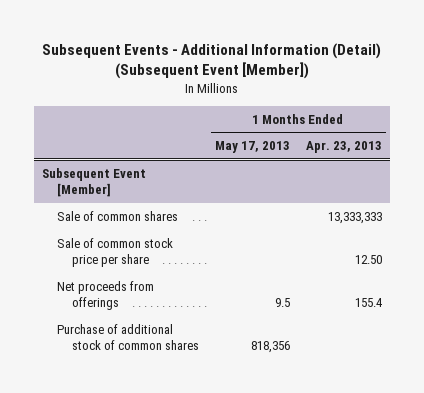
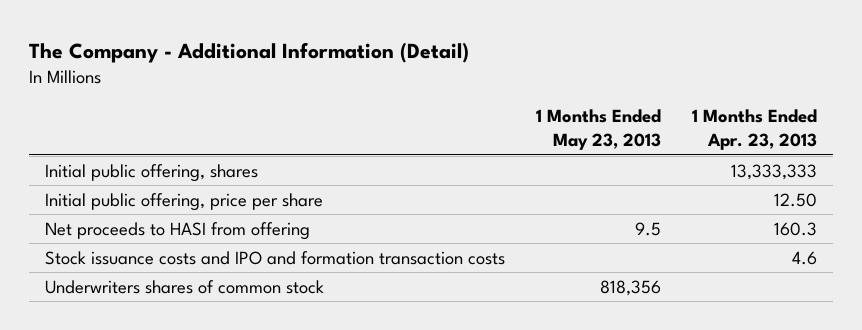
[41,42,381,79] Subsequent Events - Additional Information (Detail) (Subsequent Event [Member]) -> [29,41,470,63] The Company - Additional Information (Detail)
[214,141,290,154] May 17, 2013 -> none
none -> [535,109,661,151] 1 Months Ended May 23, 2013
[42,167,147,198] Subsequent Event [Member] -> none
[57,210,179,221] Sale of common shares -> [44,163,258,182] Initial public offering, shares
[57,237,174,268] Sale of common stock price per share -> [44,192,323,211] Initial public offering, price per share
[57,280,155,311] Net proceeds from offerings -> [44,221,310,240] Net proceeds to HASI from offering
[354,298,383,308] 155.4 -> [774,221,818,236] 160.3
none -> [44,250,505,265] Stock issuance costs and IPO and formation transaction costs
[57,323,200,351] Purchase of additional stock of common shares -> [44,279,324,294] Underwriters shares of common stock

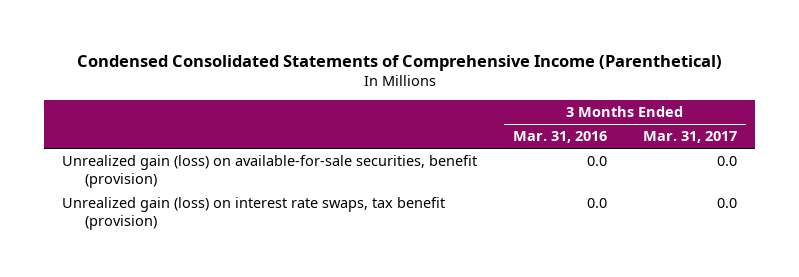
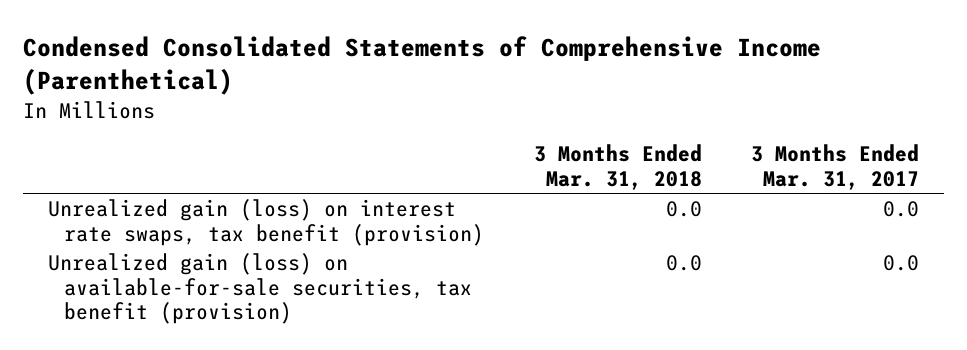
[513,131,608,144] Mar. 31, 2016 -> none
none -> [533,144,702,190] 3 Months Ended Mar. 31, 2018
[62,155,478,188] Unrealized gain (loss) on available-for-sale securities, benefit (provision) -> none
none -> [48,253,473,325] Unrealized gain (loss) on available-for-sale securities, tax benefit (provision)

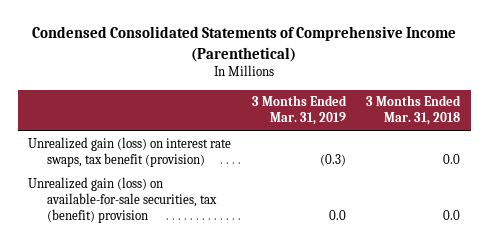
[751,144,920,190] 3 Months Ended Mar. 31, 2017 -> none
none -> [251,95,347,126] 3 Months Ended Mar. 31, 2019
[48,253,473,325] Unrealized gain (loss) on available-for-sale securities, tax benefit (provision) -> [27,176,218,223] Unrealized gain (loss) on available-for-sale securities, tax (benefit) provision

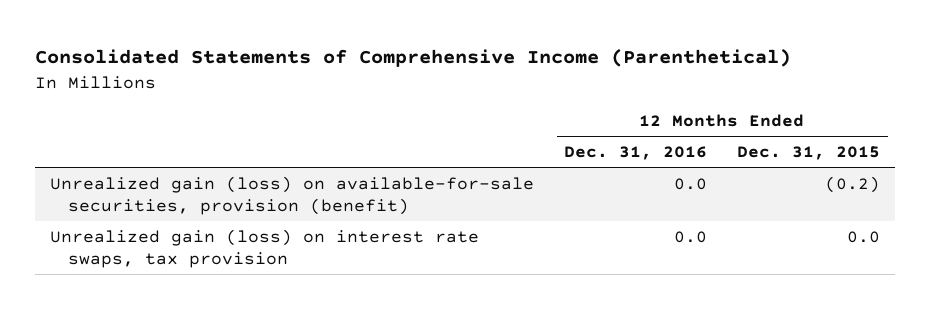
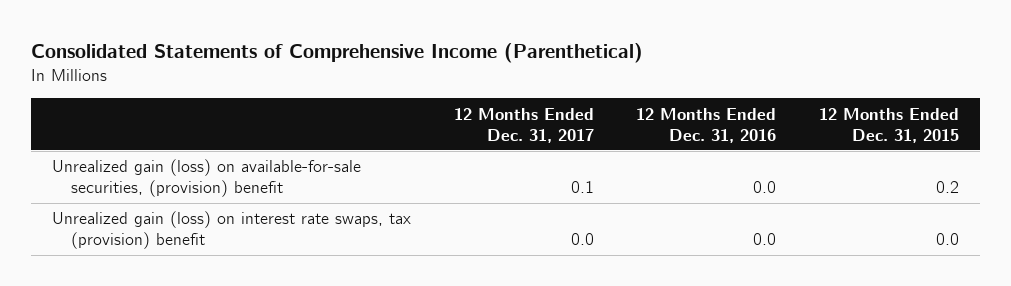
none -> [453,107,594,143] 12 Months Ended Dec. 31, 2017
[50,175,535,215] Unrealized gain (loss) on available-for-sale securities, provision (benefit) -> [52,159,362,198] Unrealized gain (loss) on available-for-sale securities, (provision) benefit
[825,175,881,193] (0.2) -> [936,181,960,194] 0.2
[50,228,480,268] Unrealized gain (loss) on interest rate swaps, tax provision -> [52,211,412,250] Unrealized gain (loss) on interest rate swaps, tax (provision) benefit

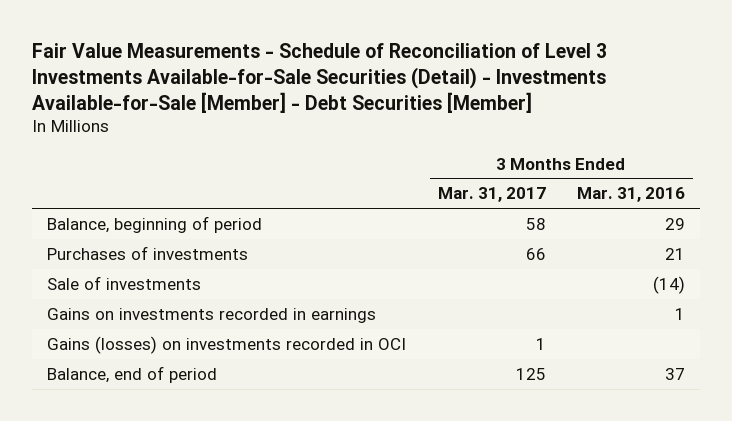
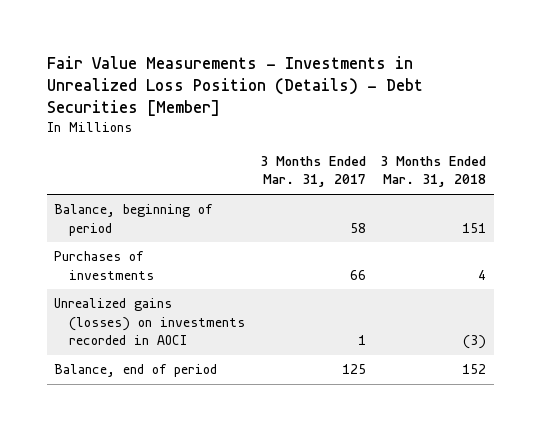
[31,42,607,113] Fair Value Measurements - Schedule of Reconciliation of Level 3 Investments Available-for-Sale Securities (Detail) - Investments Available-for-Sale [Member] - Debt Securities [Member] -> [46,55,423,117] Fair Value Measurements - Investments in Unrealized Loss Position (Details) - Debt Securities [Member]
[576,187,685,203] Mar. 31, 2016 -> none
none -> [380,156,487,188] 3 Months Ended Mar. 31, 2018
[47,275,202,290] Sale of investments -> none
[47,307,377,323] Gains on investments recorded in earnings -> none
[47,335,407,354] Gains (losses) on investments recorded in OCI -> [54,298,246,346] Unrealized gains (losses) on investments recorded in AOCI

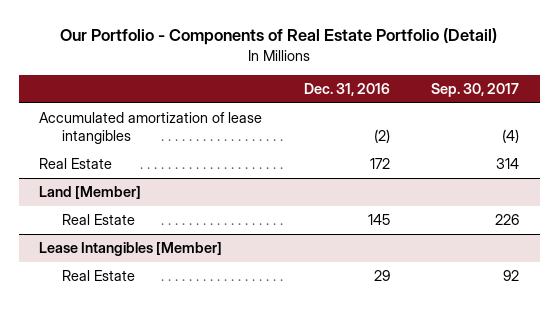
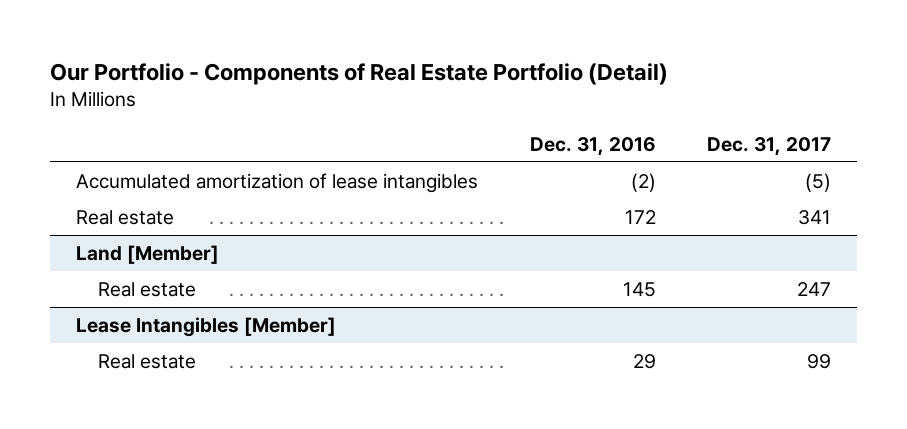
[431,83,520,98] Sep. 30, 2017 -> none
none -> [707,136,832,156] Dec. 31, 2017
[39,158,113,170] Real Estate -> [75,209,174,225] Real estate
[62,214,136,226] Real Estate -> [98,281,197,297] Real estate
[62,270,136,282] Real Estate -> [98,353,197,369] Real estate

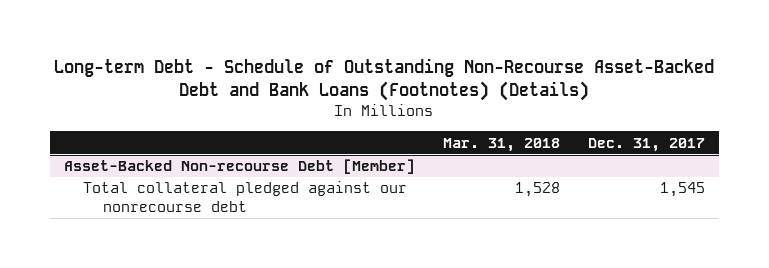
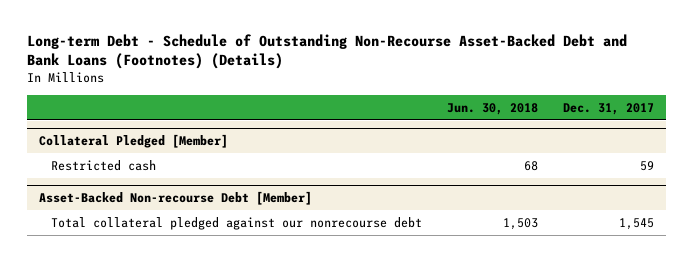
[442,137,560,152] Mar. 31, 2018 -> none
none -> [446,102,538,115] Jun. 30, 2018
none -> [38,134,228,149] Collateral Pledged [Member]
none -> [50,159,156,171] Restricted cash

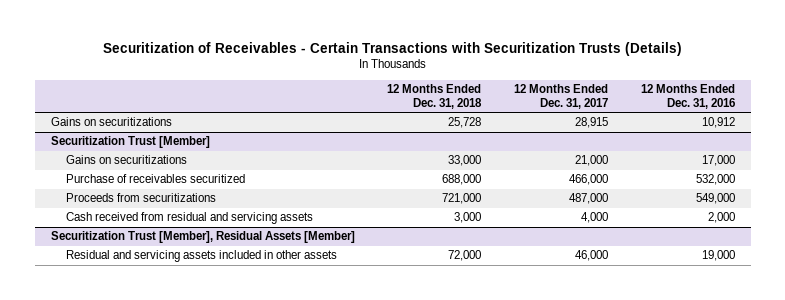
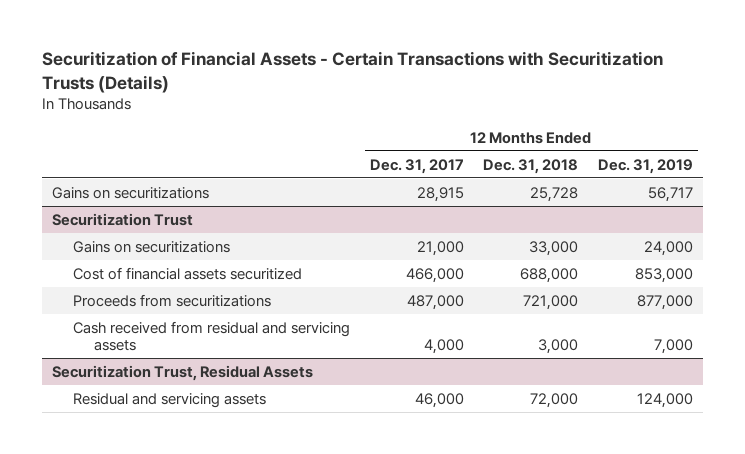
[102,41,682,56] Securitization of Receivables - Certain Transactions with Securitization Trusts (Details) -> [42,51,664,93] Securitization of Financial Assets - Certain Transactions with Securitization Trusts (Details)
[640,84,735,109] 12 Months Ended Dec. 31, 2016 -> none
none -> [597,158,693,174] Dec. 31, 2019
[50,136,210,149] Securitization Trust [Member] -> [51,212,193,226] Securitization Trust
[65,174,245,184] Purchase of receivables securitized -> [73,266,303,280] Cost of financial assets securitized
[50,231,355,244] Securitization Trust [Member], Residual Assets [Member] -> [51,364,313,381] Securitization Trust, Residual Assets
[65,250,337,263] Residual and servicing assets included in other assets -> [73,392,267,408] Residual and servicing assets

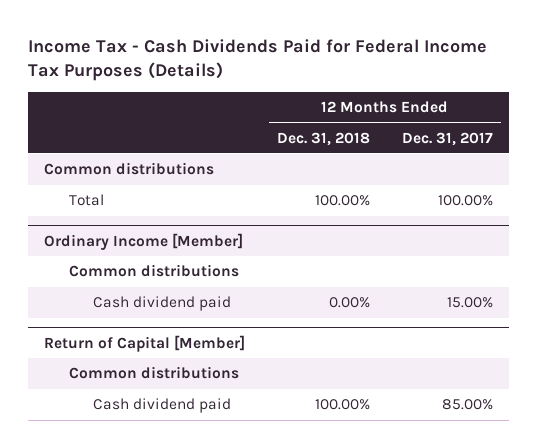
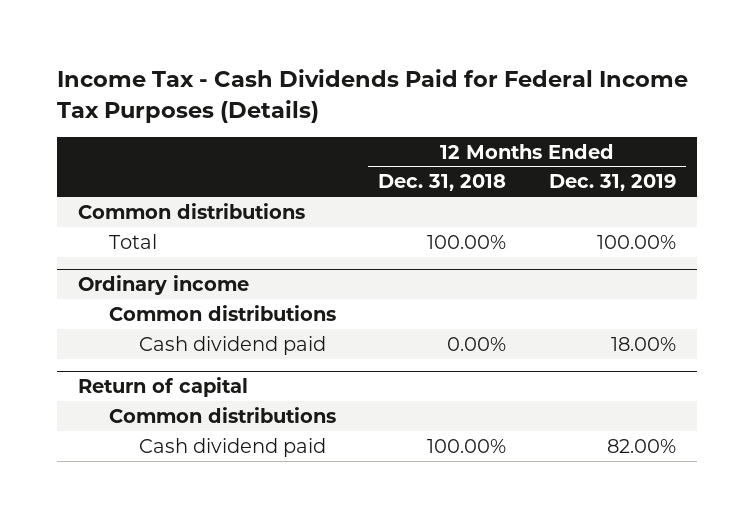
[401,131,493,146] Dec. 31, 2017 -> none
none -> [548,174,676,192] Dec. 31, 2019
[44,232,244,250] Ordinary Income [Member] -> [78,274,250,295] Ordinary income
[44,334,246,352] Return of Capital [Member] -> [78,376,249,397] Return of capital

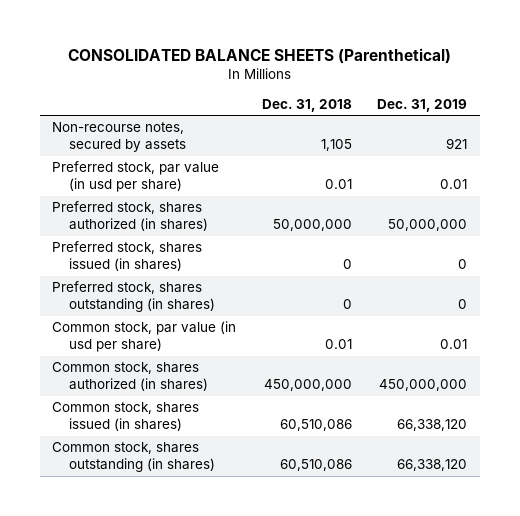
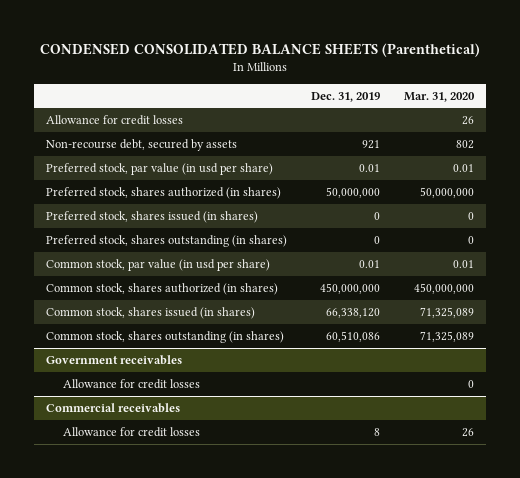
[67,47,451,64] CONSOLIDATED BALANCE SHEETS (Parenthetical) -> [40,42,481,57] CONDENSED CONSOLIDATED BALANCE SHEETS (Parenthetical)
[261,99,352,113] Dec. 31, 2018 -> none
none -> [404,91,476,102] Mar. 31, 2020
none -> [46,114,184,125] Allowance for credit losses
[52,122,186,153] Non-recourse notes, secured by assets -> [46,138,238,151] Non-recourse debt, secured by assets
[397,459,468,472] 66,338,120 -> [326,330,381,342] 60,510,086
none -> [46,354,183,365] Government receivables
none -> [62,378,200,389] Allowance for credit losses
none -> [46,402,181,413] Commercial receivables
none -> [62,426,200,437] Allowance for credit losses

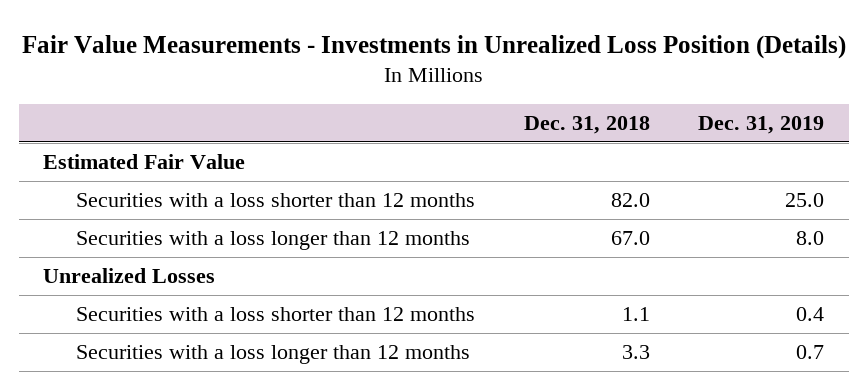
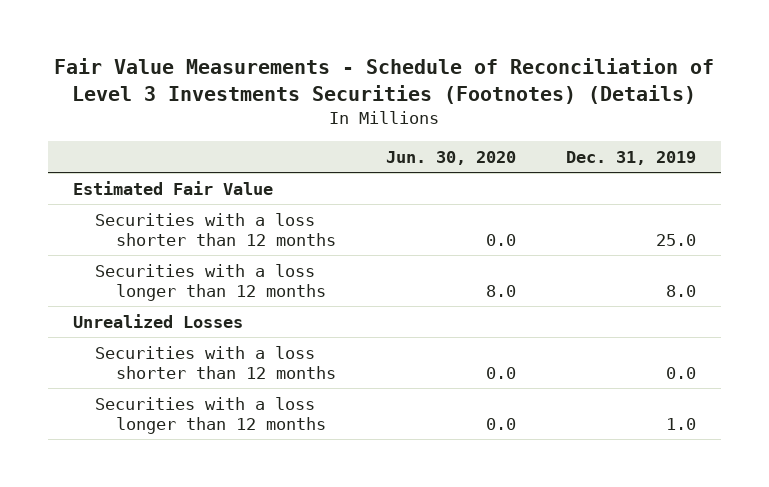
[21,34,846,59] Fair Value Measurements - Investments in Unrealized Loss Position (Details) -> [54,58,715,104] Fair Value Measurements - Schedule of Reconciliation of Level 3 Investments Securities (Footnotes) (Details)
[523,115,650,134] Dec. 31, 2018 -> none
none -> [386,150,517,165] Jun. 30, 2020
[796,306,825,321] 0.4 -> [666,366,697,379] 0.0
[796,344,825,359] 0.7 -> [666,417,697,430] 1.0

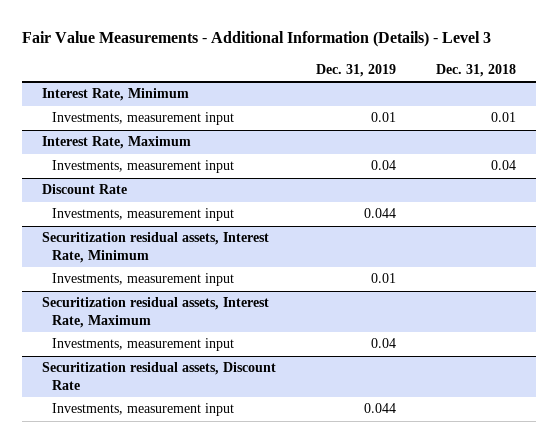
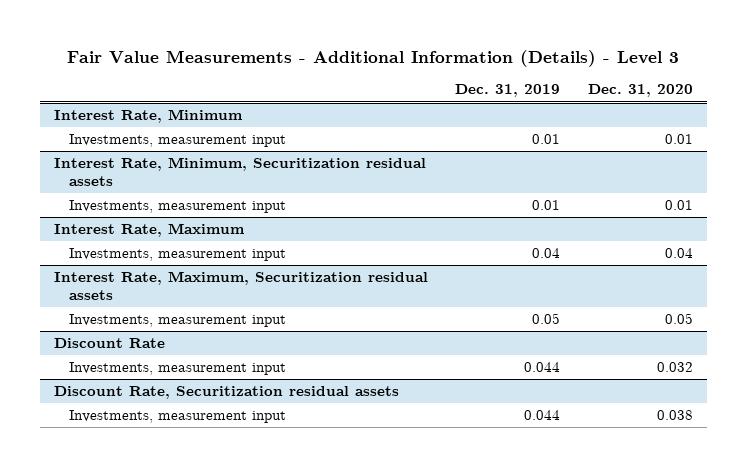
[435,63,516,77] Dec. 31, 2018 -> none
none -> [587,84,693,98] Dec. 31, 2020
none -> [53,157,426,186] Interest Rate, Minimum, Securitization residual assets
none -> [69,200,287,214] Investments, measurement input
none -> [53,271,428,300] Interest Rate, Maximum, Securitization residual assets
none -> [69,314,287,328] Investments, measurement input
[41,232,269,263] Securitization residual assets, Interest Rate, Minimum -> none
[51,273,234,287] Investments, measurement input -> none
[41,297,269,328] Securitization residual assets, Interest Rate, Maximum -> none
[51,338,234,352] Investments, measurement input -> none
[41,362,276,390] Securitization residual assets, Discount Rate -> [53,386,399,400] Discount Rate, Securitization residual assets

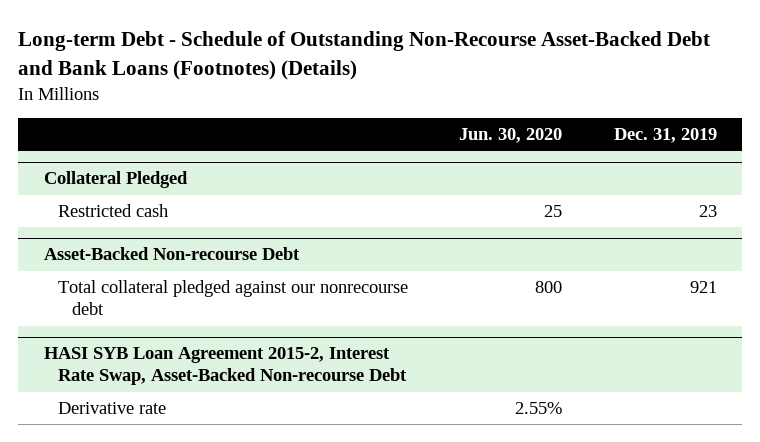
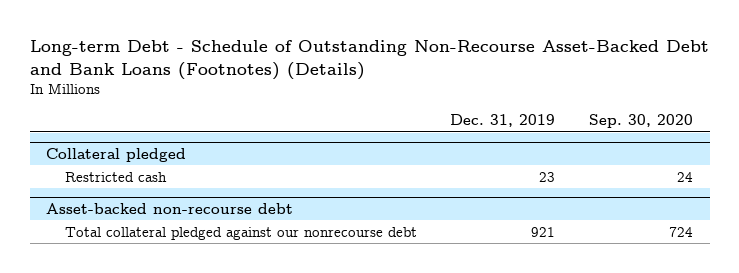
[459,128,563,144] Jun. 30, 2020 -> none
none -> [588,114,693,129] Sep. 30, 2020
[43,171,188,189] Collateral Pledged -> [46,147,187,162] Collateral pledged
[43,247,300,261] Asset-Backed Non-recourse Debt -> [46,202,294,214] Asset-backed non-recourse debt
[43,347,407,386] HASI SYB Loan Agreement 2015-2, Interest Rate Swap, Asset-Backed Non-recourse Debt -> none
[57,402,166,415] Derivative rate -> none

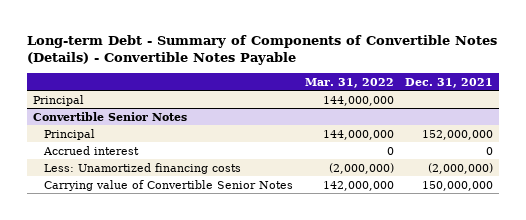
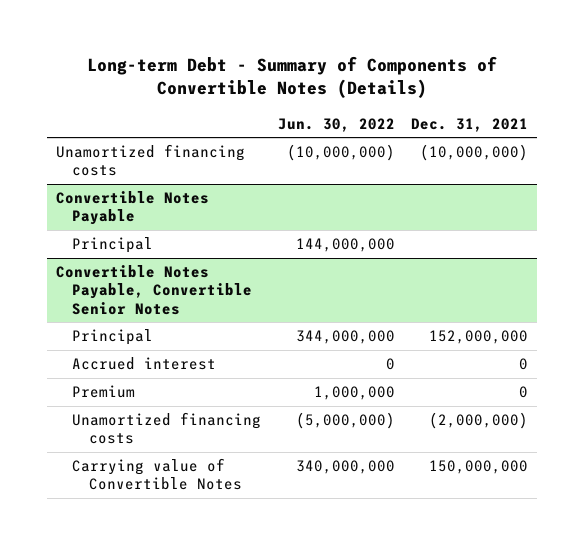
[27,34,498,65] Long-term Debt - Summary of Components of Convertible Notes (Details) - Convertible Notes Payable -> [86,55,497,99] Long-term Debt - Summary of Components of Convertible Notes (Details)
[304,77,394,88] Mar. 31, 2022 -> none
none -> [277,117,395,132] Jun. 30, 2022
none -> [55,144,245,177] Unamortized financing costs
none -> [55,191,209,226] Convertible Notes Payable
[33,111,188,121] Convertible Senior Notes -> [55,265,253,315] Convertible Notes Payable, Convertible Senior Notes
none -> [72,385,136,399] Premium
[44,162,242,174] Less: Unamortized financing costs -> [72,412,262,445] Unamortized financing costs
[44,179,294,191] Carrying value of Convertible Senior Notes -> [72,458,242,491] Carrying value of Convertible Notes

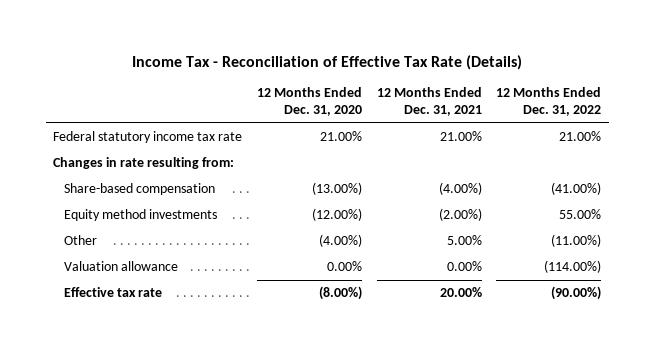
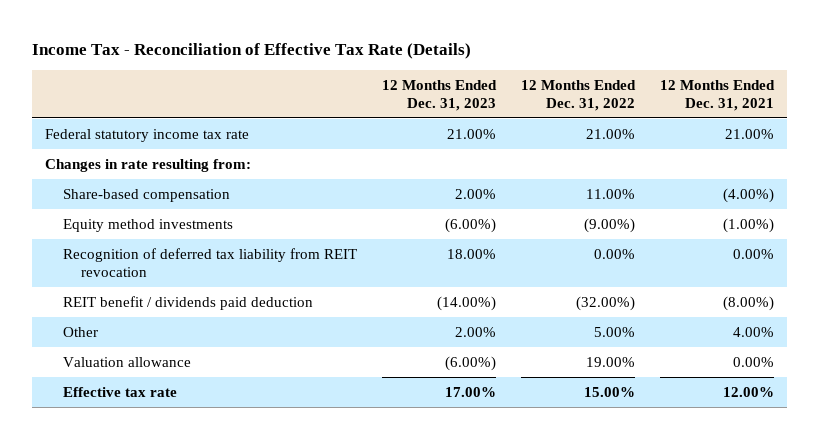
[256,87,362,117] 12 Months Ended Dec. 31, 2020 -> none
none -> [382,79,498,111] 12 Months Ended Dec. 31, 2023
[551,182,602,196] (41.00%) -> [586,188,636,199] 11.00%
[438,208,482,222] (2.00%) -> [723,217,775,233] (1.00%)
[559,209,602,220] 55.00% -> [584,217,636,233] (9.00%)
none -> [62,247,357,277] Recognition of deferred tax liability from REIT revocation
none -> [62,295,313,310] REIT benefit / dividends paid deduction
[446,235,482,246] 5.00% -> [733,326,775,337] 4.00%
[551,234,602,248] (11.00%) -> [594,326,636,337] 5.00%
[544,260,602,274] (114.00%) -> [586,356,636,367] 19.00%
[439,287,482,298] 20.00% -> [723,386,775,397] 12.00%
[551,286,602,301] (90.00%) -> [584,386,636,397] 15.00%

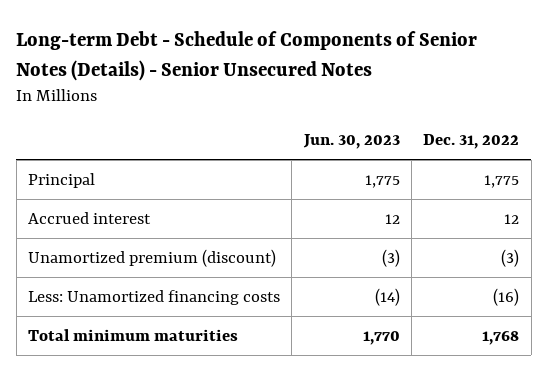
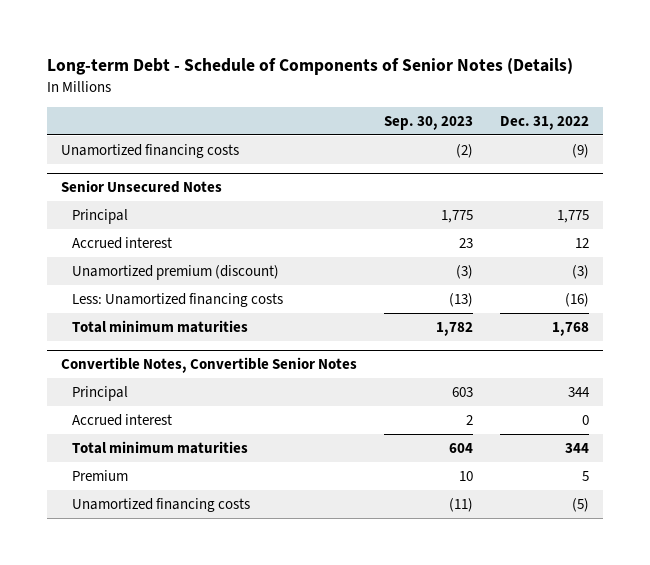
[16,30,478,81] Long-term Debt - Schedule of Components of Senior Notes (Details) - Senior Unsecured Notes -> [47,58,574,76] Long-term Debt - Schedule of Components of Senior Notes (Details)
[302,134,400,150] Jun. 30, 2023 -> none
none -> [384,115,474,130] Sep. 30, 2023
none -> [61,144,240,159] Unamortized financing costs
none -> [61,180,223,194] Senior Unsecured Notes
none -> [61,357,358,374] Convertible Notes, Convertible Senior Notes
none -> [72,386,129,402] Principal
none -> [72,414,173,427] Accrued interest
none -> [72,441,249,455] Total minimum maturities
none -> [72,470,129,482] Premium
none -> [72,498,251,513] Unamortized financing costs

